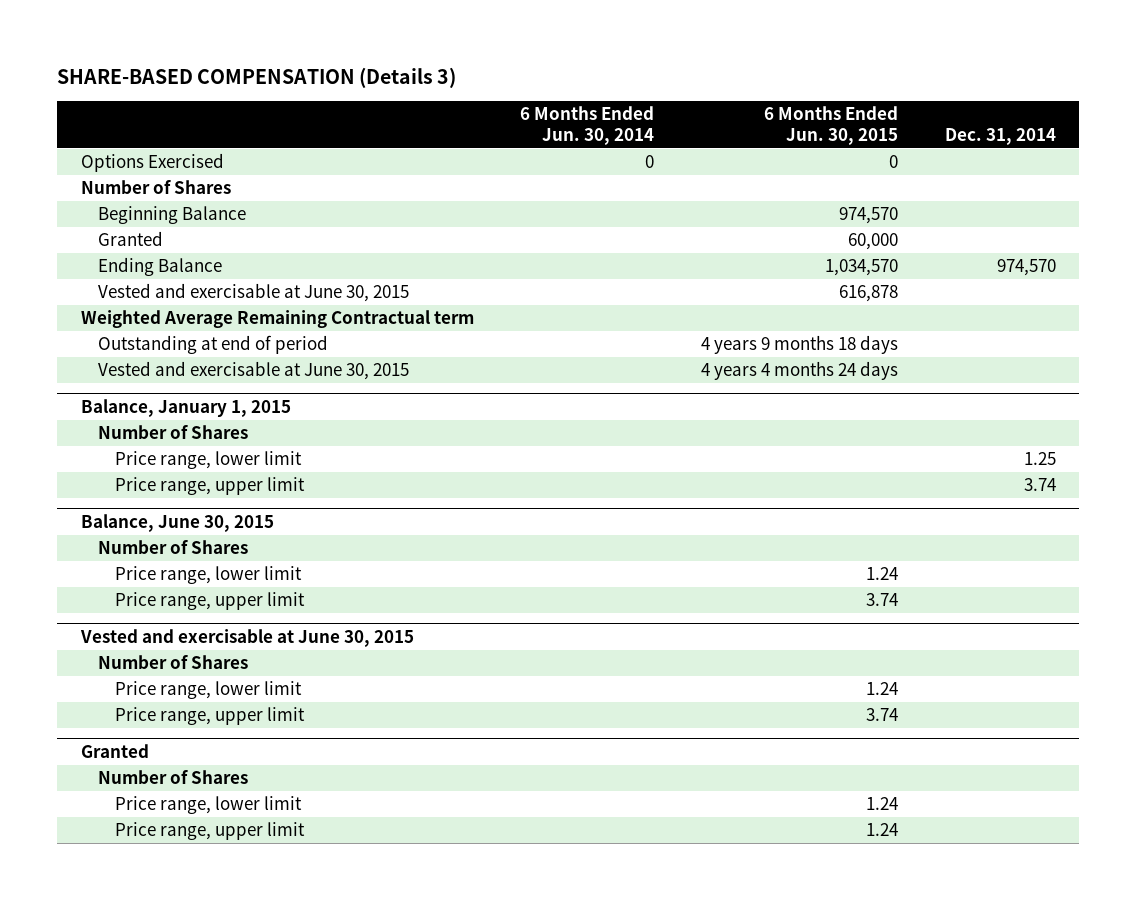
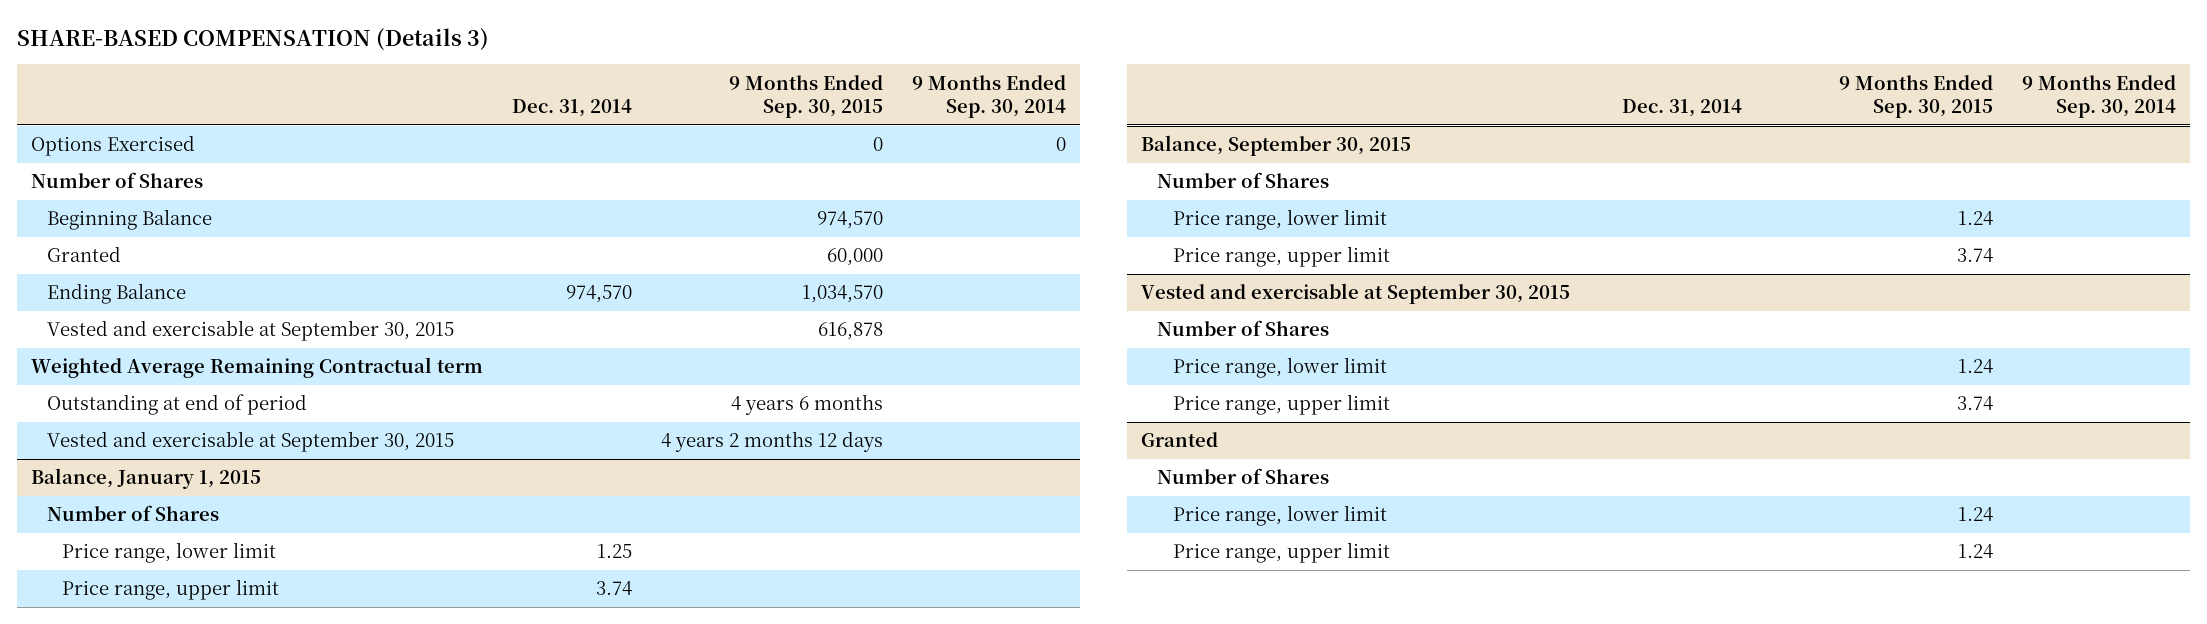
[520,106,655,146] 6 Months Ended Jun. 30, 2014 -> none
[764,106,899,146] 6 Months Ended Jun. 30, 2015 -> none
none -> [728,74,883,118] 9 Months Ended Sep. 30, 2015
none -> [911,74,1066,118] 9 Months Ended Sep. 30, 2014
[97,283,409,303] Vested and exercisable at June 30, 2015 -> [46,320,454,342] Vested and exercisable at September 30, 2015
[97,361,409,381] Vested and exercisable at June 30, 2015 -> [46,431,454,453] Vested and exercisable at September 30, 2015
[80,513,274,532] Balance, June 30, 2015 -> [1141,135,1412,157] Balance, September 30, 2015
[79,628,414,647] Vested and exercisable at June 30, 2015 -> [1141,283,1571,305] Vested and exercisable at September 30, 2015

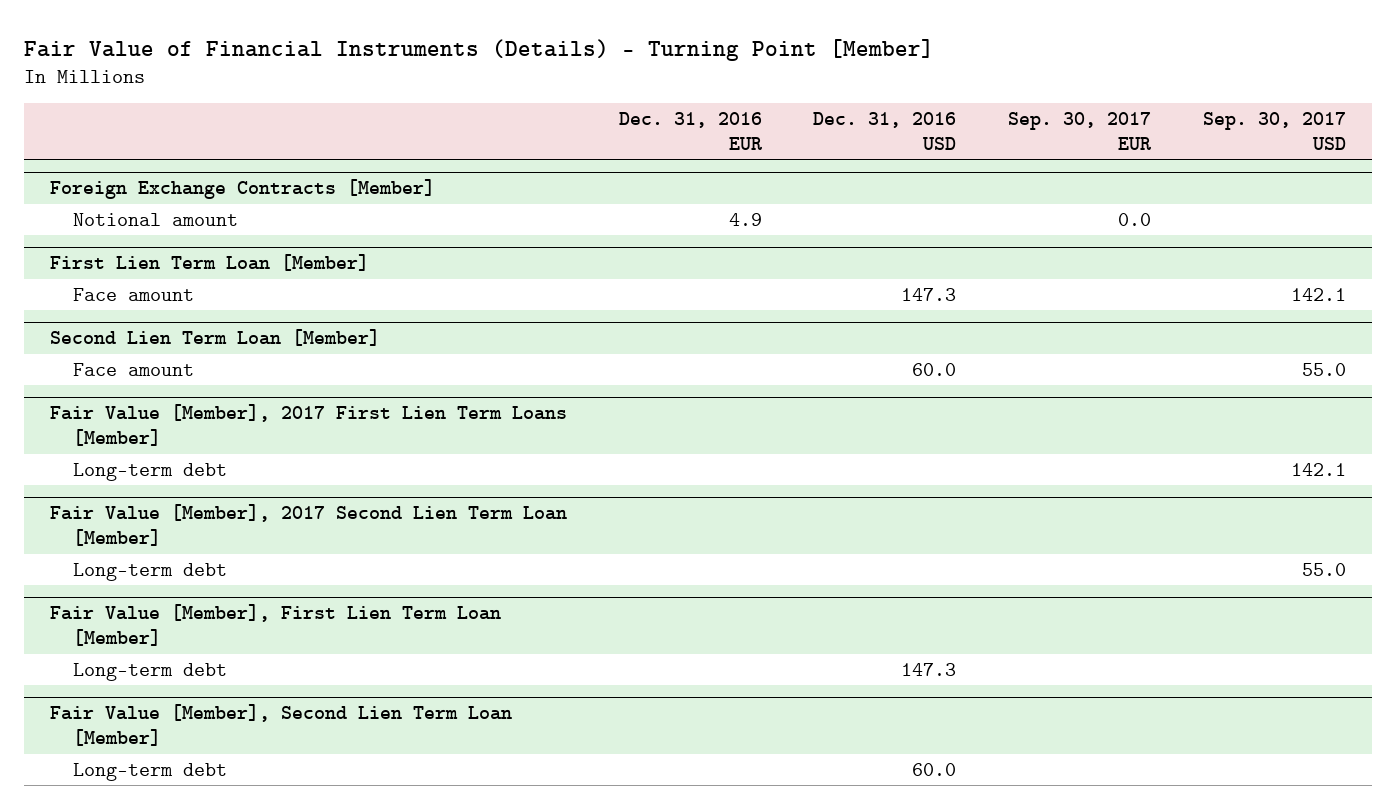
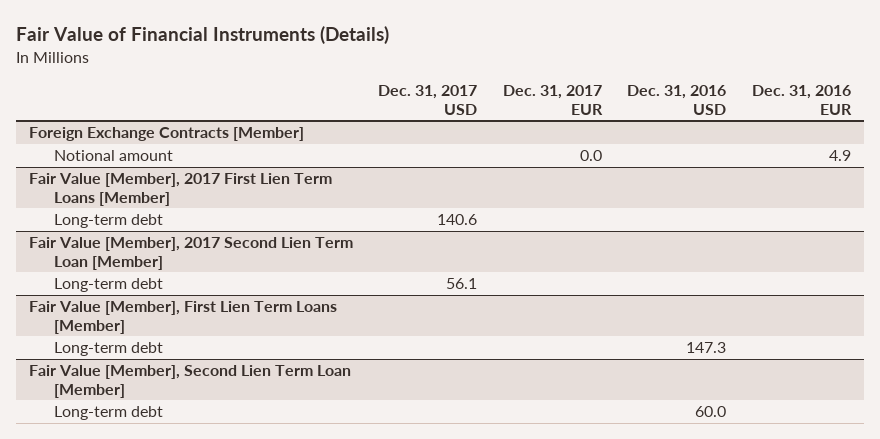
[24,38,935,61] Fair Value of Financial Instruments (Details) - Turning Point [Member] -> [16,26,390,45] Fair Value of Financial Instruments (Details)
[1008,112,1152,150] Sep. 30, 2017 EUR -> none
[1202,112,1346,150] Sep. 30, 2017 USD -> none
none -> [378,84,478,115] Dec. 31, 2017 USD
none -> [502,84,603,115] Dec. 31, 2017 EUR
[49,254,369,272] First Lien Term Loan [Member] -> none
[73,287,195,301] Face amount -> none
[49,329,380,347] Second Lien Term Loan [Member] -> none
[73,362,195,376] Face amount -> none
[49,604,501,647] Fair Value [Member], First Lien Term Loan [Member] -> [28,301,337,334] Fair Value [Member], First Lien Term Loans [Member]

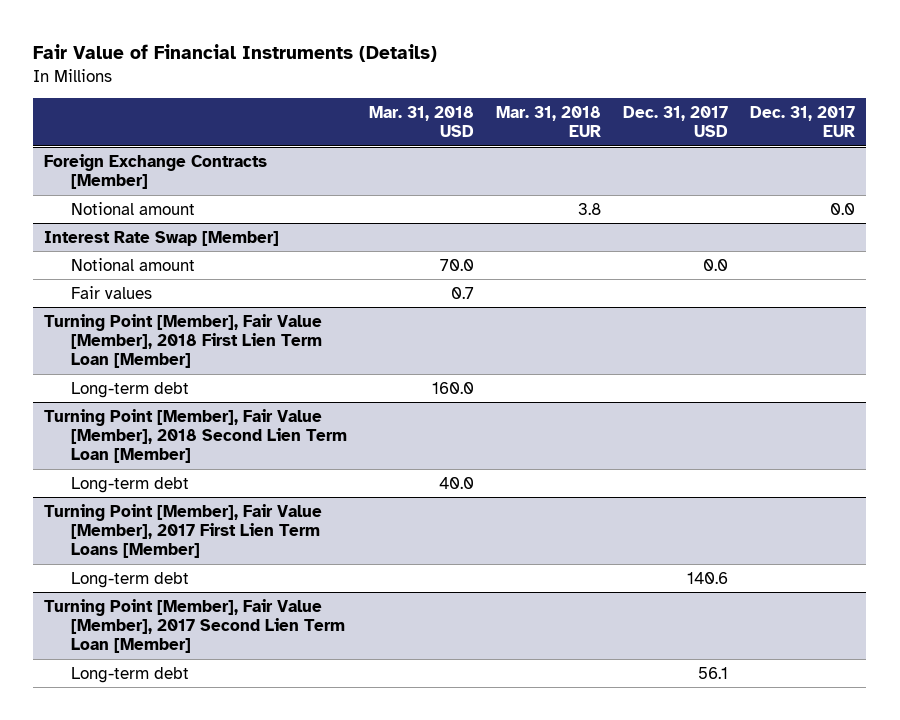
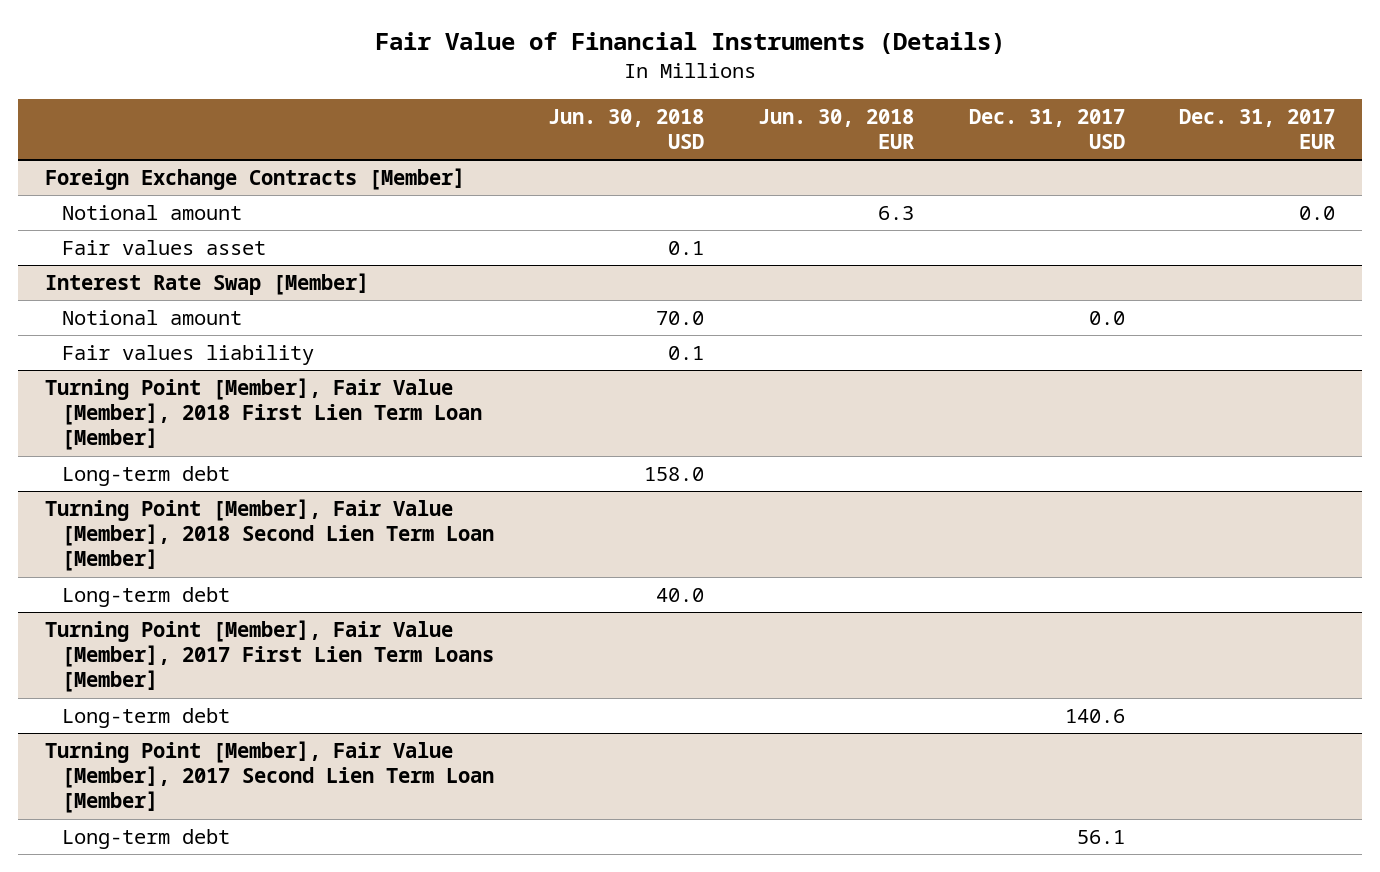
[368,106,474,138] Mar. 31, 2018 USD -> none
[495,106,601,138] Mar. 31, 2018 EUR -> none
none -> [547,108,704,150] Jun. 30, 2018 USD
none -> [758,108,915,150] Jun. 30, 2018 EUR
none -> [61,239,266,255] Fair values asset
[70,285,152,299] Fair values -> [61,344,314,365] Fair values liability

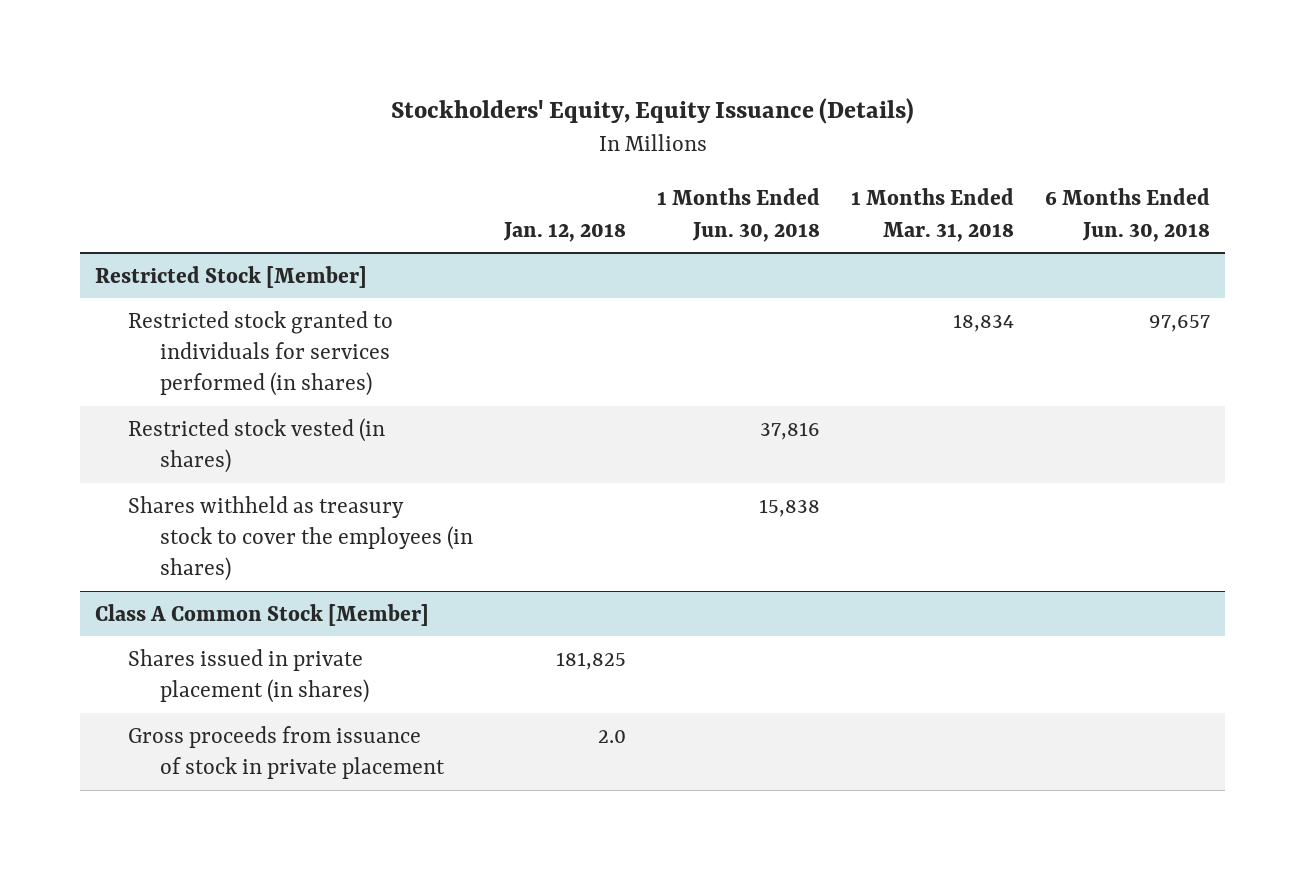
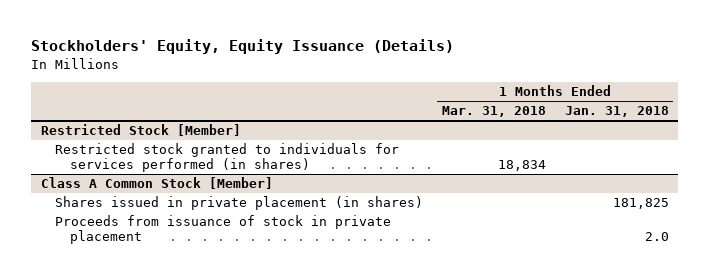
[502,221,626,242] Jan. 12, 2018 -> none
[656,188,820,242] 1 Months Ended Jun. 30, 2018 -> none
[1044,188,1210,242] 6 Months Ended Jun. 30, 2018 -> none
none -> [564,106,669,118] Jan. 31, 2018
[127,417,385,473] Restricted stock vested (in shares) -> none
[127,495,473,582] Shares withheld as treasury stock to cover the employees (in shares) -> none
[127,725,445,779] Gross proceeds from issuance of stock in private placement -> [55,215,392,245] Proceeds from issuance of stock in private placement

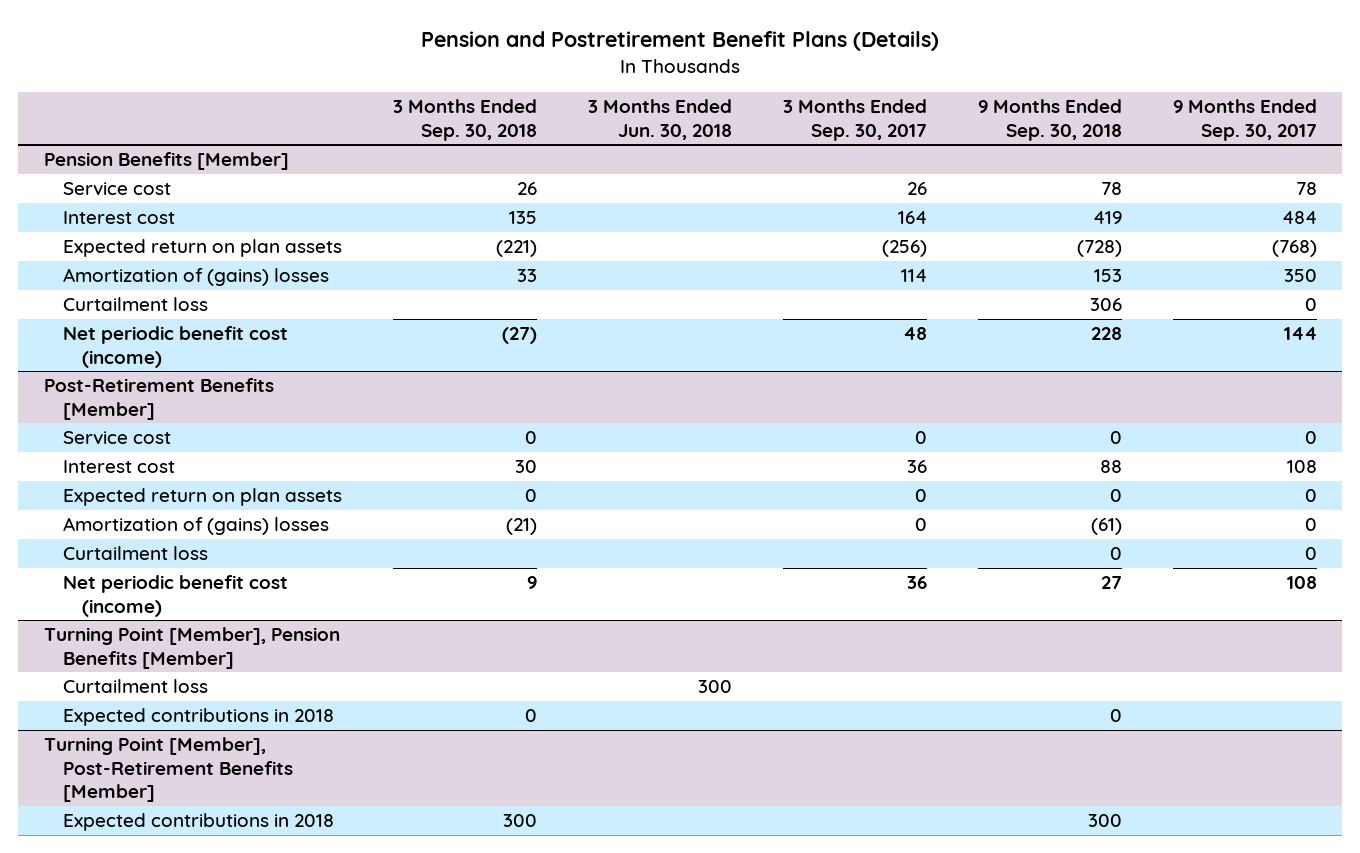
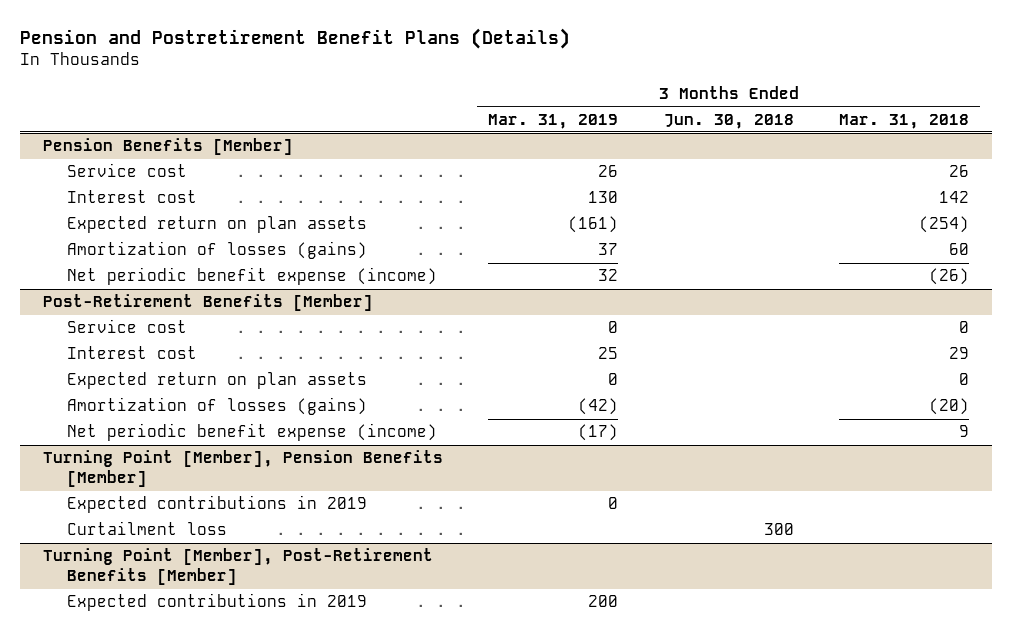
[392,98,537,141] 3 Months Ended Sep. 30, 2018 -> none
[782,98,927,141] 3 Months Ended Sep. 30, 2017 -> none
[977,98,1122,141] 9 Months Ended Sep. 30, 2018 -> none
[1172,98,1317,141] 9 Months Ended Sep. 30, 2017 -> none
none -> [488,113,619,129] Mar. 31, 2019
none -> [838,113,969,129] Mar. 31, 2018
[62,297,208,312] Curtailment loss -> none
[62,268,329,287] Amortization of (gains) losses -> [66,241,367,260] Amortization of losses (gains)
[62,326,288,368] Net periodic benefit cost (income) -> [66,267,437,286] Net periodic benefit expense (income)
[62,546,208,561] Curtailment loss -> none
[62,517,329,536] Amortization of (gains) losses -> [66,397,367,416] Amortization of losses (gains)
[62,575,288,617] Net periodic benefit cost (income) -> [66,423,437,442] Net periodic benefit expense (income)
none -> [66,495,367,514] Expected contributions in 2019
[62,708,334,727] Expected contributions in 2018 -> none
[62,813,334,832] Expected contributions in 2018 -> [66,593,367,612] Expected contributions in 2019

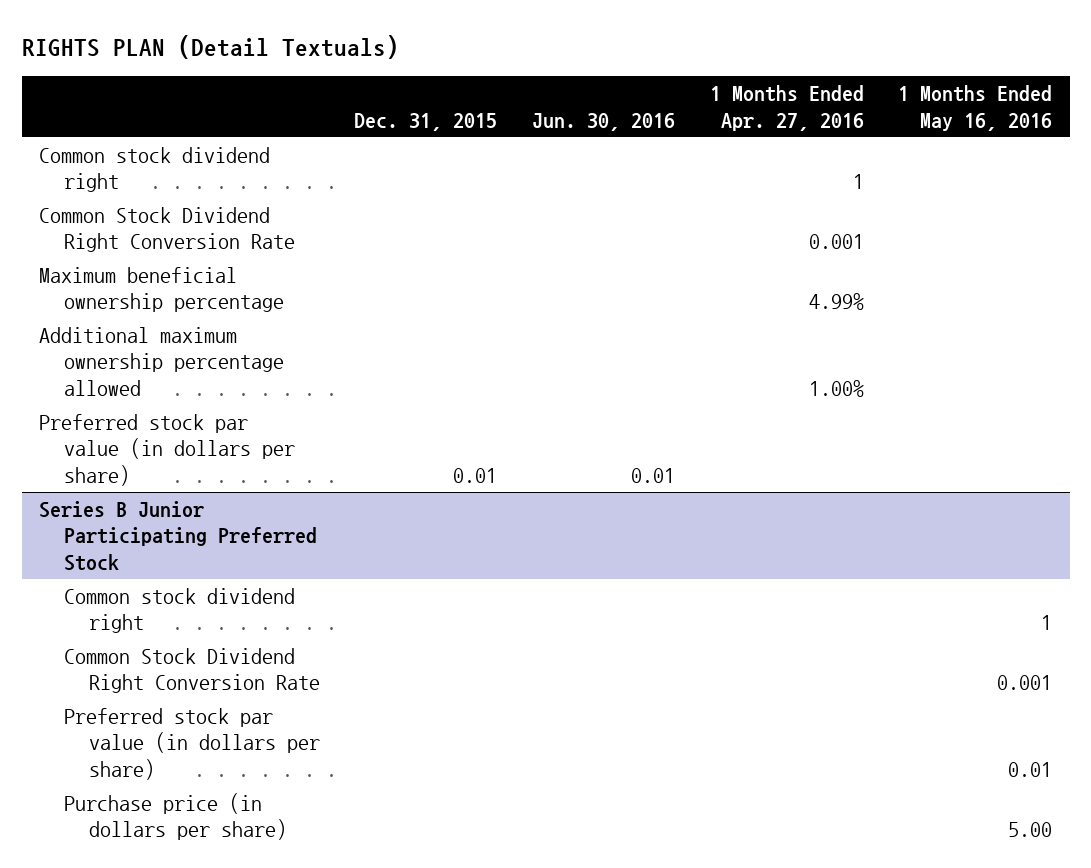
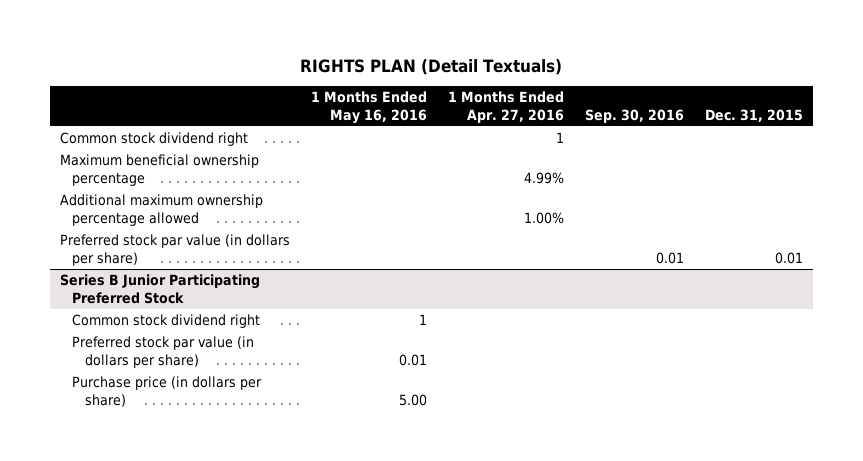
[531,112,675,131] Jun. 30, 2016 -> none
none -> [584,108,684,123] Sep. 30, 2016
[39,206,295,253] Common Stock Dividend Right Conversion Rate -> none
[63,647,320,694] Common Stock Dividend Right Conversion Rate -> none

